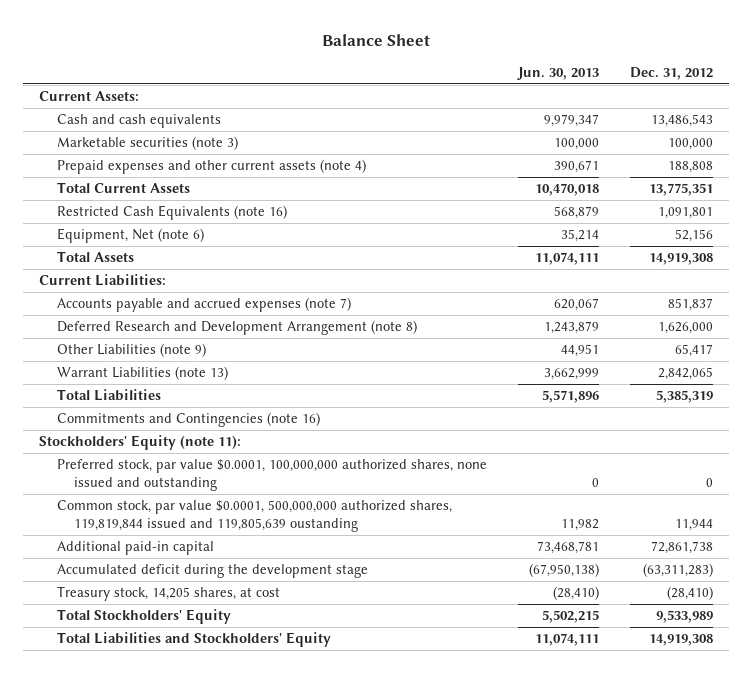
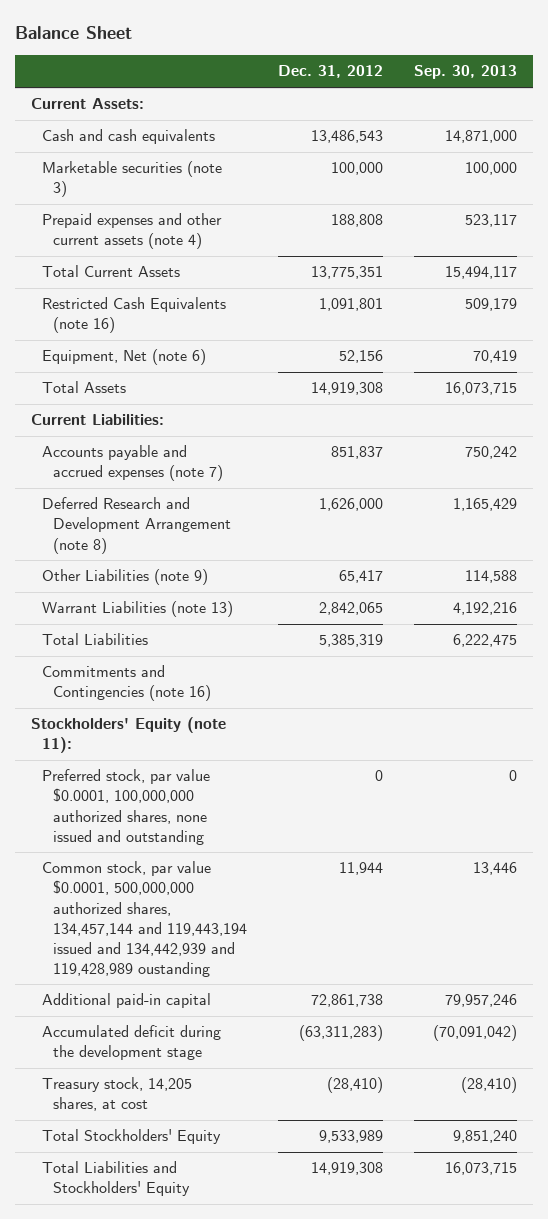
[516,67,599,81] Jun. 30, 2013 -> none
none -> [414,65,518,80] Sep. 30, 2013
[56,500,452,533] Common stock, par value $0.0001, 500,000,000 authorized shares, 119,819,844 issued and 119,805,639 oustanding -> [41,861,247,977] Common stock, par value $0.0001, 500,000,000 authorized shares, 134,457,144 and 119,443,194 issued and 134,442,939 and 119,428,989 oustanding

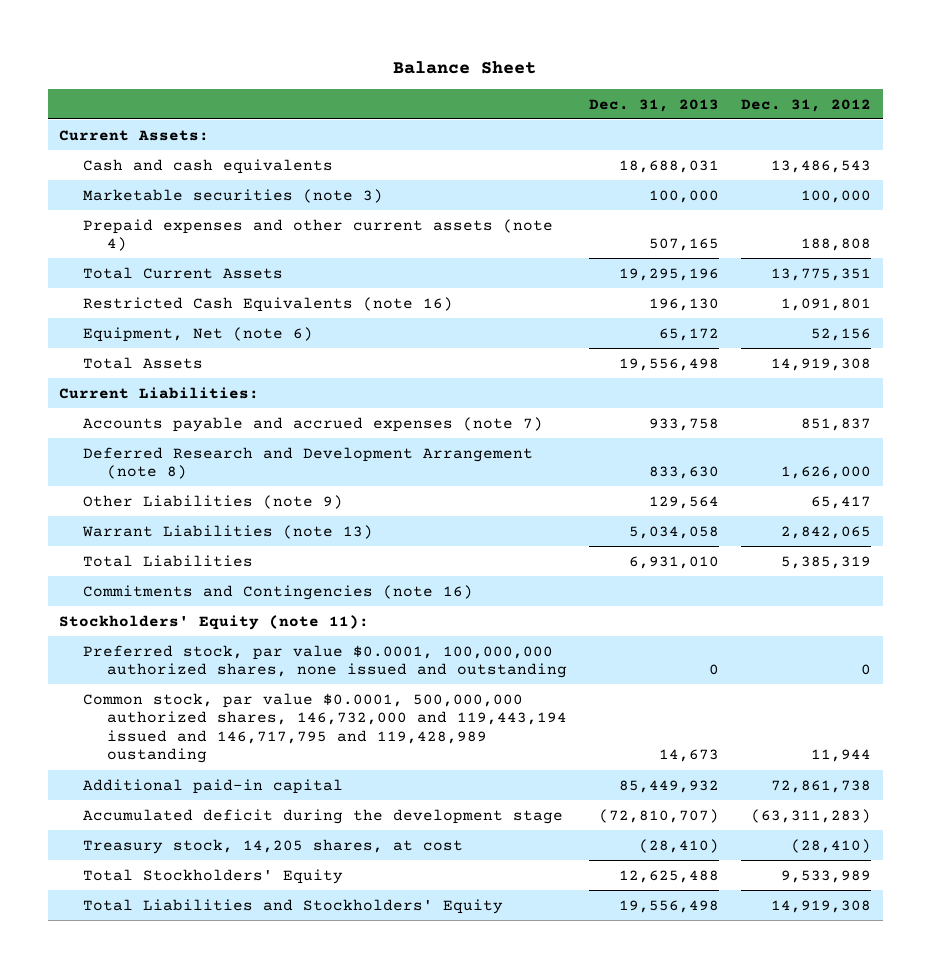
[414,65,518,80] Sep. 30, 2013 -> none
none -> [589,98,720,112] Dec. 31, 2013
[41,861,247,977] Common stock, par value $0.0001, 500,000,000 authorized shares, 134,457,144 and 119,443,194 issued and 134,442,939 and 119,428,989 oustanding -> [82,692,567,764] Common stock, par value $0.0001, 500,000,000 authorized shares, 146,732,000 and 119,443,194 issued and 146,717,795 and 119,428,989 oustanding

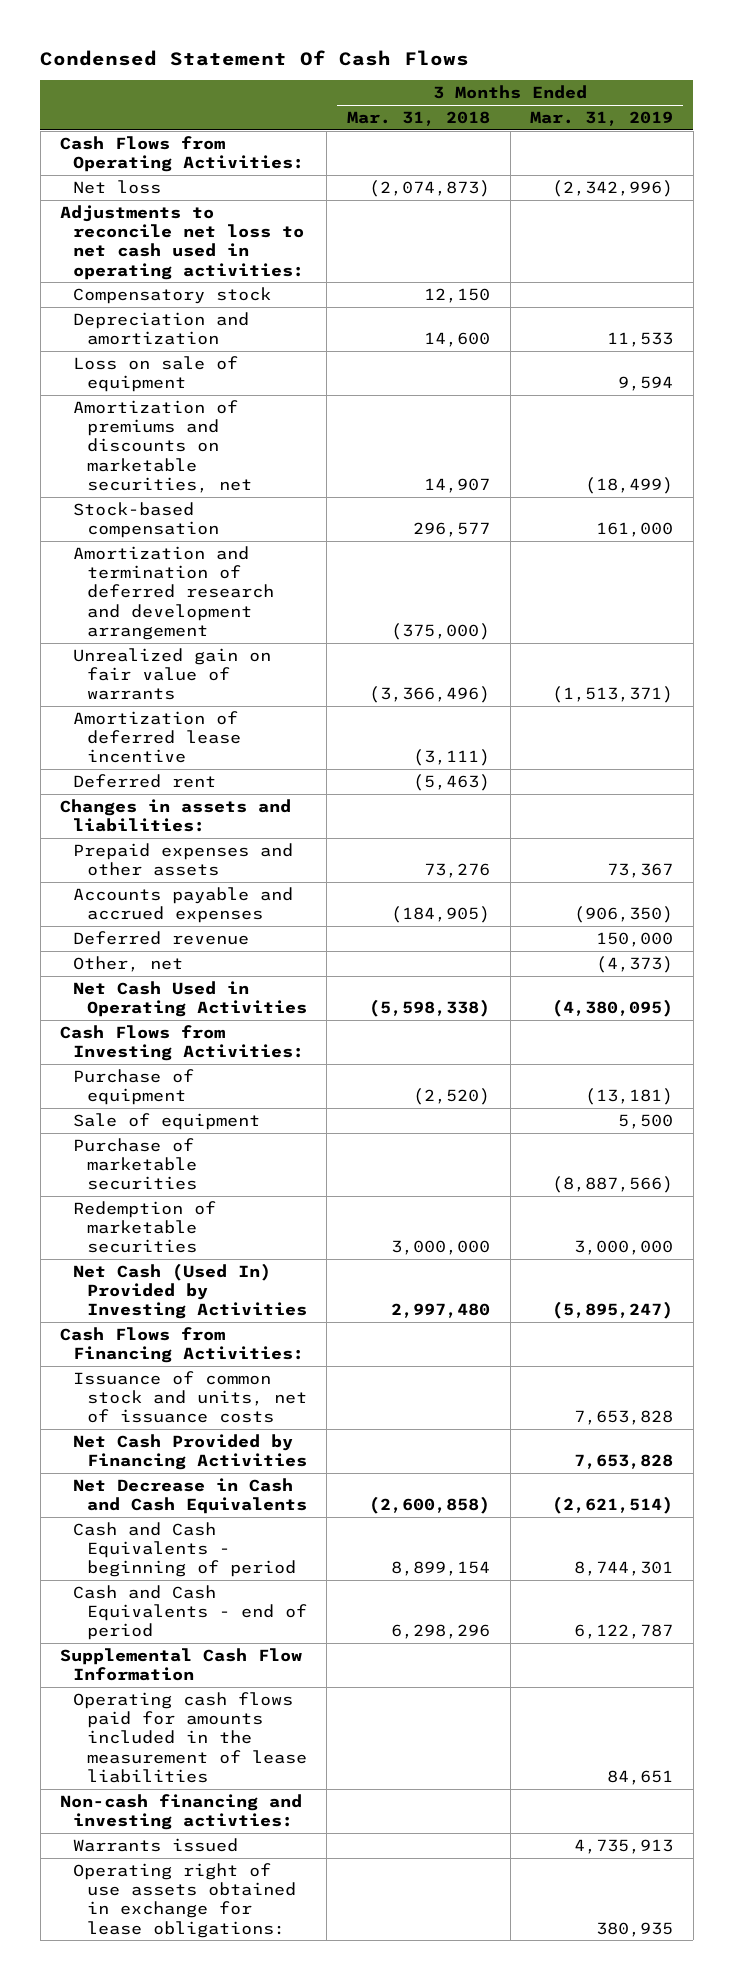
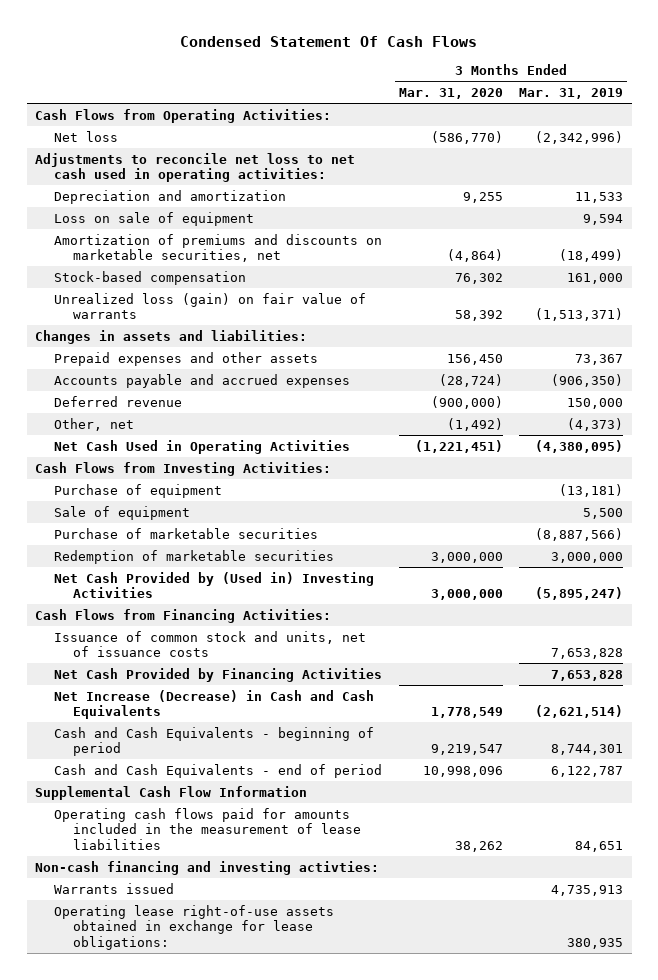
[347,110,491,126] Mar. 31, 2018 -> none
none -> [398,88,503,100] Mar. 31, 2020
[73,286,272,304] Compensatory stock -> none
[73,545,274,640] Amortization and termination of deferred research and development arrangement -> none
[73,710,241,764] Amortization of deferred lease incentive -> none
[73,773,217,788] Deferred rent -> none
[73,647,272,701] Unrealized gain on fair value of warrants -> [54,292,367,320] Unrealized loss (gain) on fair value of warrants
[73,1262,307,1320] Net Cash (Used In) Provided by Investing Activities -> [54,571,375,599] Net Cash Provided by (Used in) Investing Activities
[73,1477,307,1515] Net Decrease in Cash and Cash Equivalents -> [54,689,375,720] Net Increase (Decrease) in Cash and Cash Equivalents
[73,1862,296,1938] Operating right of use assets obtained in exchange for lease obligations: -> [54,904,335,950] Operating lease right-of-use assets obtained in exchange for lease obligations:

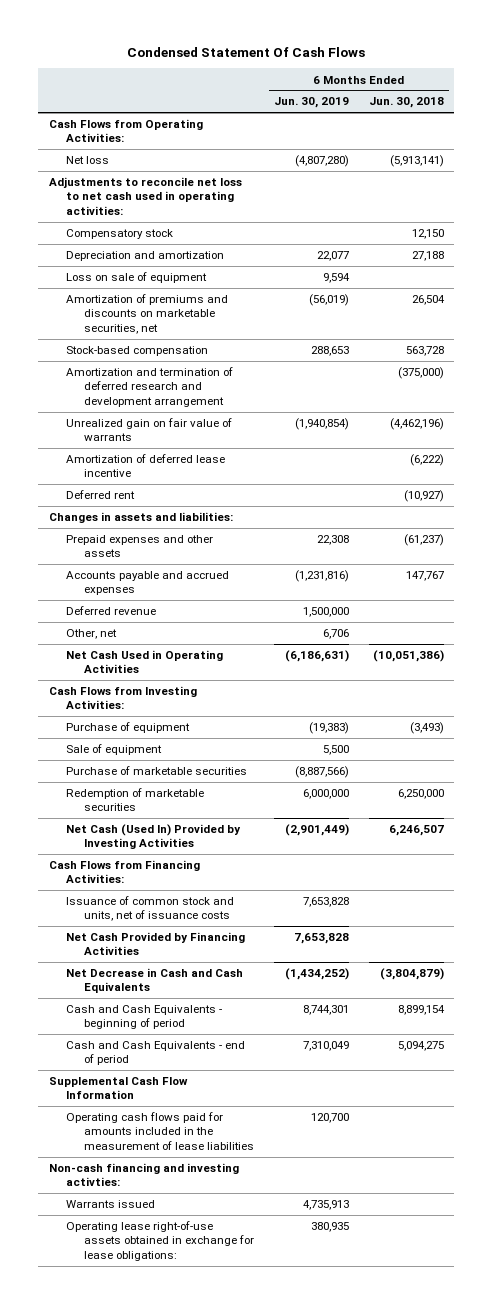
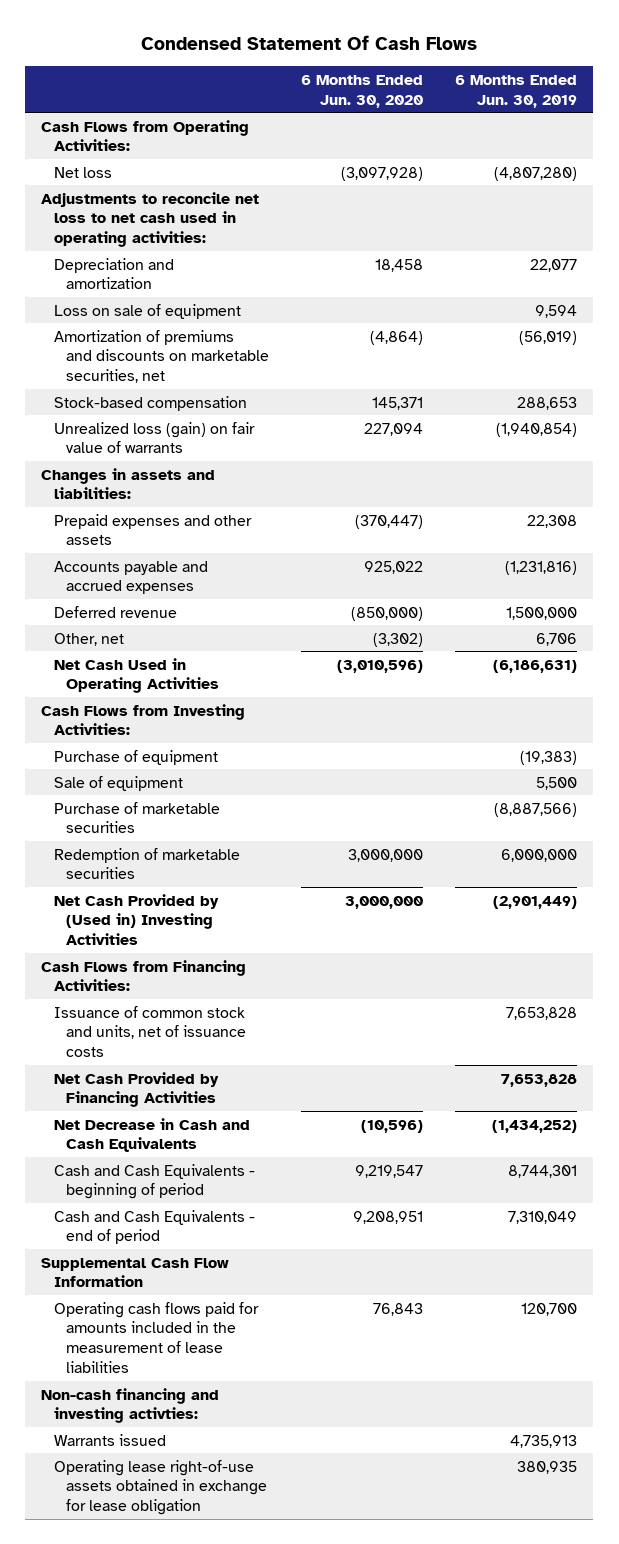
[369,97,445,109] Jun. 30, 2018 -> none
none -> [301,74,424,108] 6 Months Ended Jun. 30, 2020
[66,229,174,240] Compensatory stock -> none
[66,367,234,407] Amortization and termination of deferred research and development arrangement -> none
[66,454,226,478] Amortization of deferred lease incentive -> none
[66,490,136,500] Deferred rent -> none
[66,418,233,442] Unrealized gain on fair value of warrants -> [53,421,255,454] Unrealized loss (gain) on fair value of warrants
[66,824,242,850] Net Cash (Used In) Provided by Investing Activities -> [53,893,219,946] Net Cash Provided by (Used in) Investing Activities
[66,1221,254,1261] Operating lease right-of-use assets obtained in exchange for lease obligations: -> [53,1459,268,1516] Operating lease right-of-use assets obtained in exchange for lease obligation

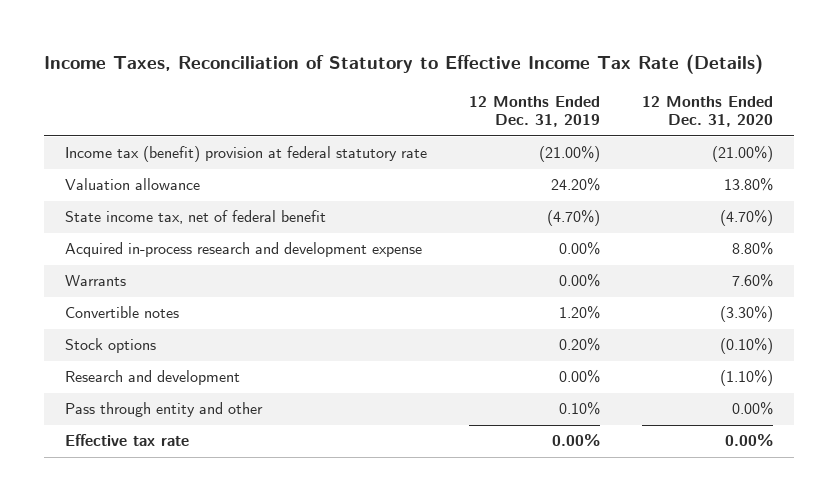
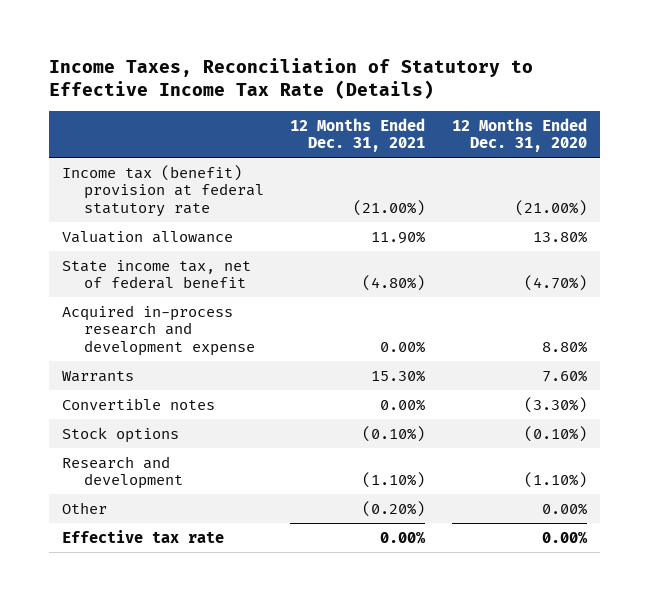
[469,95,601,128] 12 Months Ended Dec. 31, 2019 -> none
none -> [290,117,426,153] 12 Months Ended Dec. 31, 2021
[64,402,263,418] Pass through entity and other -> none
none -> [62,501,108,514] Other

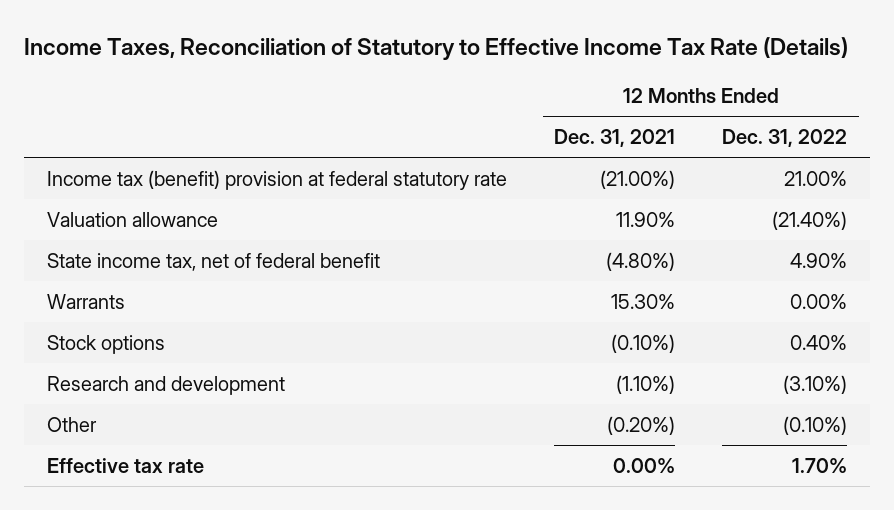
[451,117,587,153] 12 Months Ended Dec. 31, 2020 -> none
none -> [722,128,848,147] Dec. 31, 2022
[62,304,256,356] Acquired in-process research and development expense -> none
[62,397,216,410] Convertible notes -> none

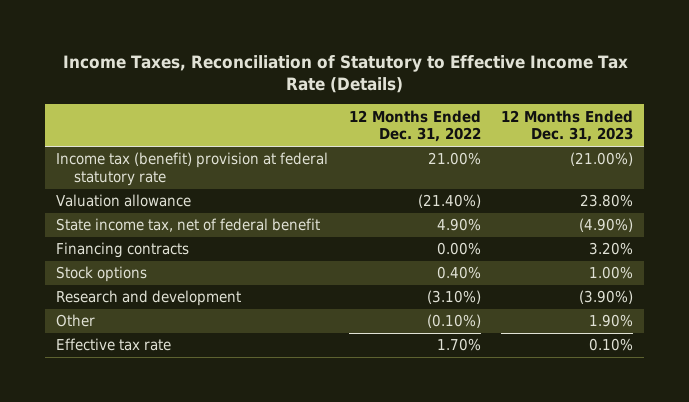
[554,128,676,147] Dec. 31, 2021 -> none
none -> [501,109,634,143] 12 Months Ended Dec. 31, 2023
[47,293,126,309] Warrants -> none
none -> [55,242,189,259] Financing contracts

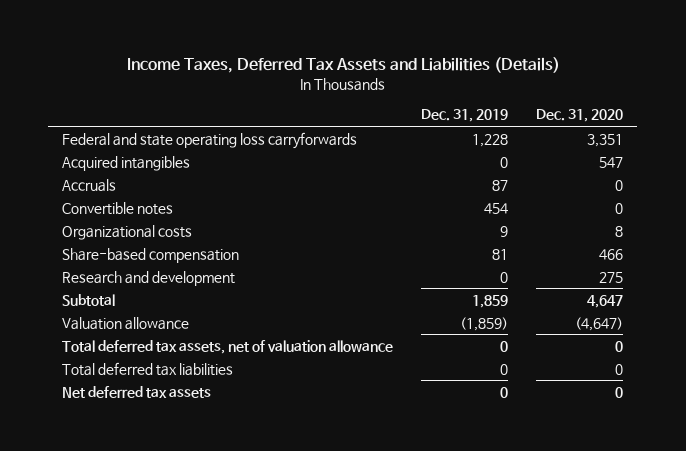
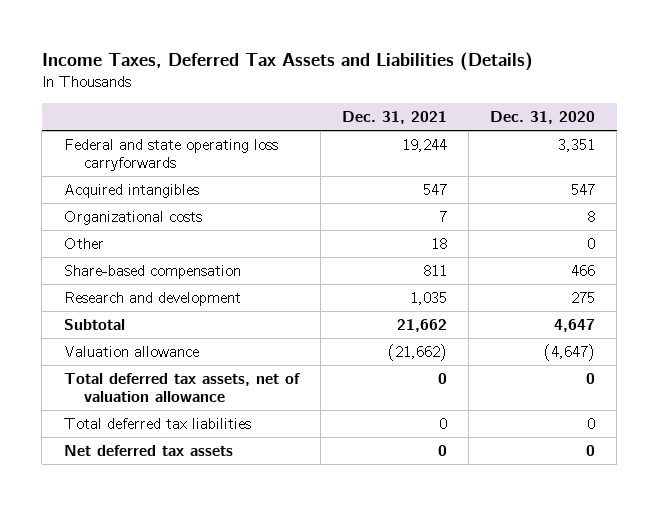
[421,109,509,123] Dec. 31, 2019 -> none
none -> [341,111,447,125] Dec. 31, 2021
[62,178,117,192] Accruals -> none
[62,201,174,215] Convertible notes -> none
none -> [63,238,104,250] Other

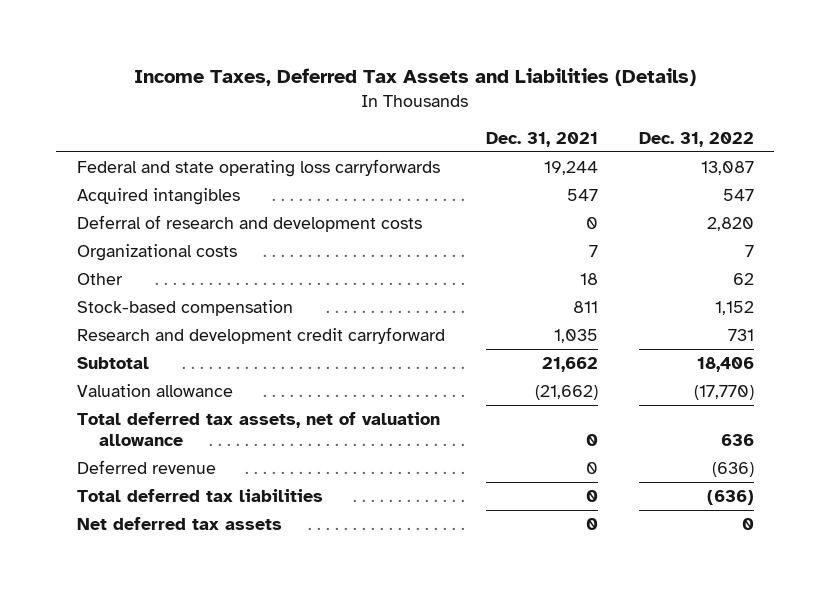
[490,111,596,125] Dec. 31, 2020 -> none
none -> [638,131,754,147] Dec. 31, 2022
none -> [76,214,422,232] Deferral of research and development costs
[63,265,241,280] Share-based compensation -> [76,299,293,316] Stock-based compensation
[63,292,241,307] Research and development -> [76,326,445,344] Research and development credit carryforward
none -> [76,459,216,474] Deferred revenue

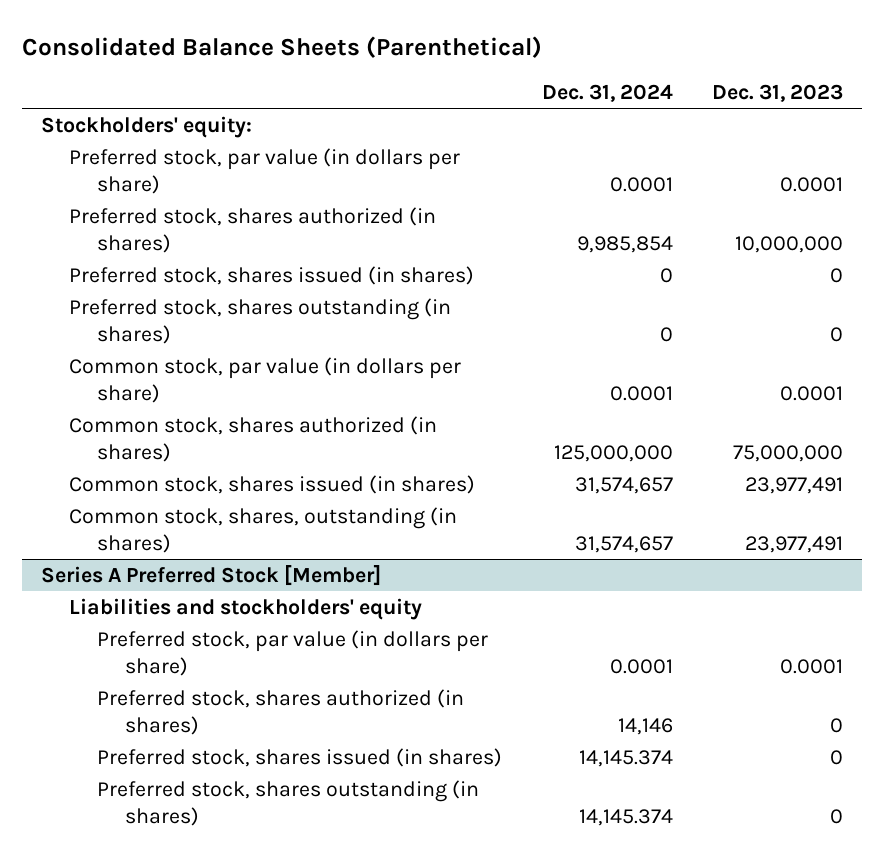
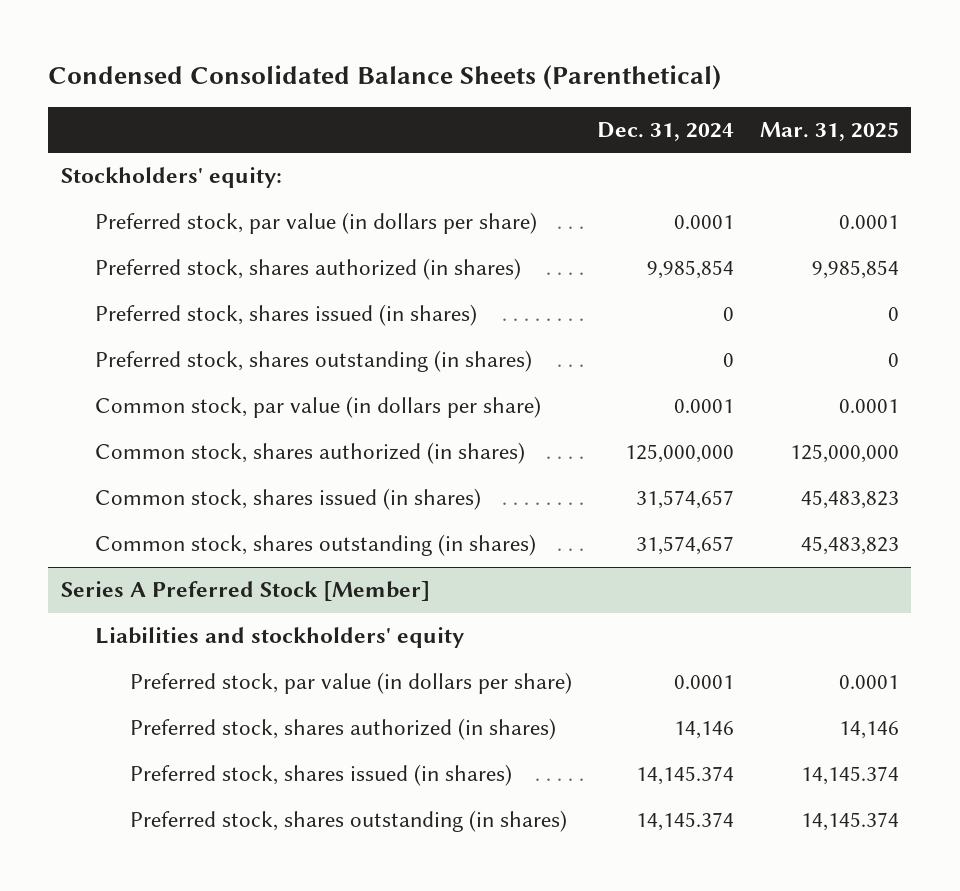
[21,35,542,58] Consolidated Balance Sheets (Parenthetical) -> [48,64,722,90] Condensed Consolidated Balance Sheets (Parenthetical)
[711,83,843,102] Dec. 31, 2023 -> none
none -> [759,121,899,141] Mar. 31, 2025
[69,506,458,553] Common stock, shares, outstanding (in shares) -> [95,534,537,557] Common stock, shares outstanding (in shares)

